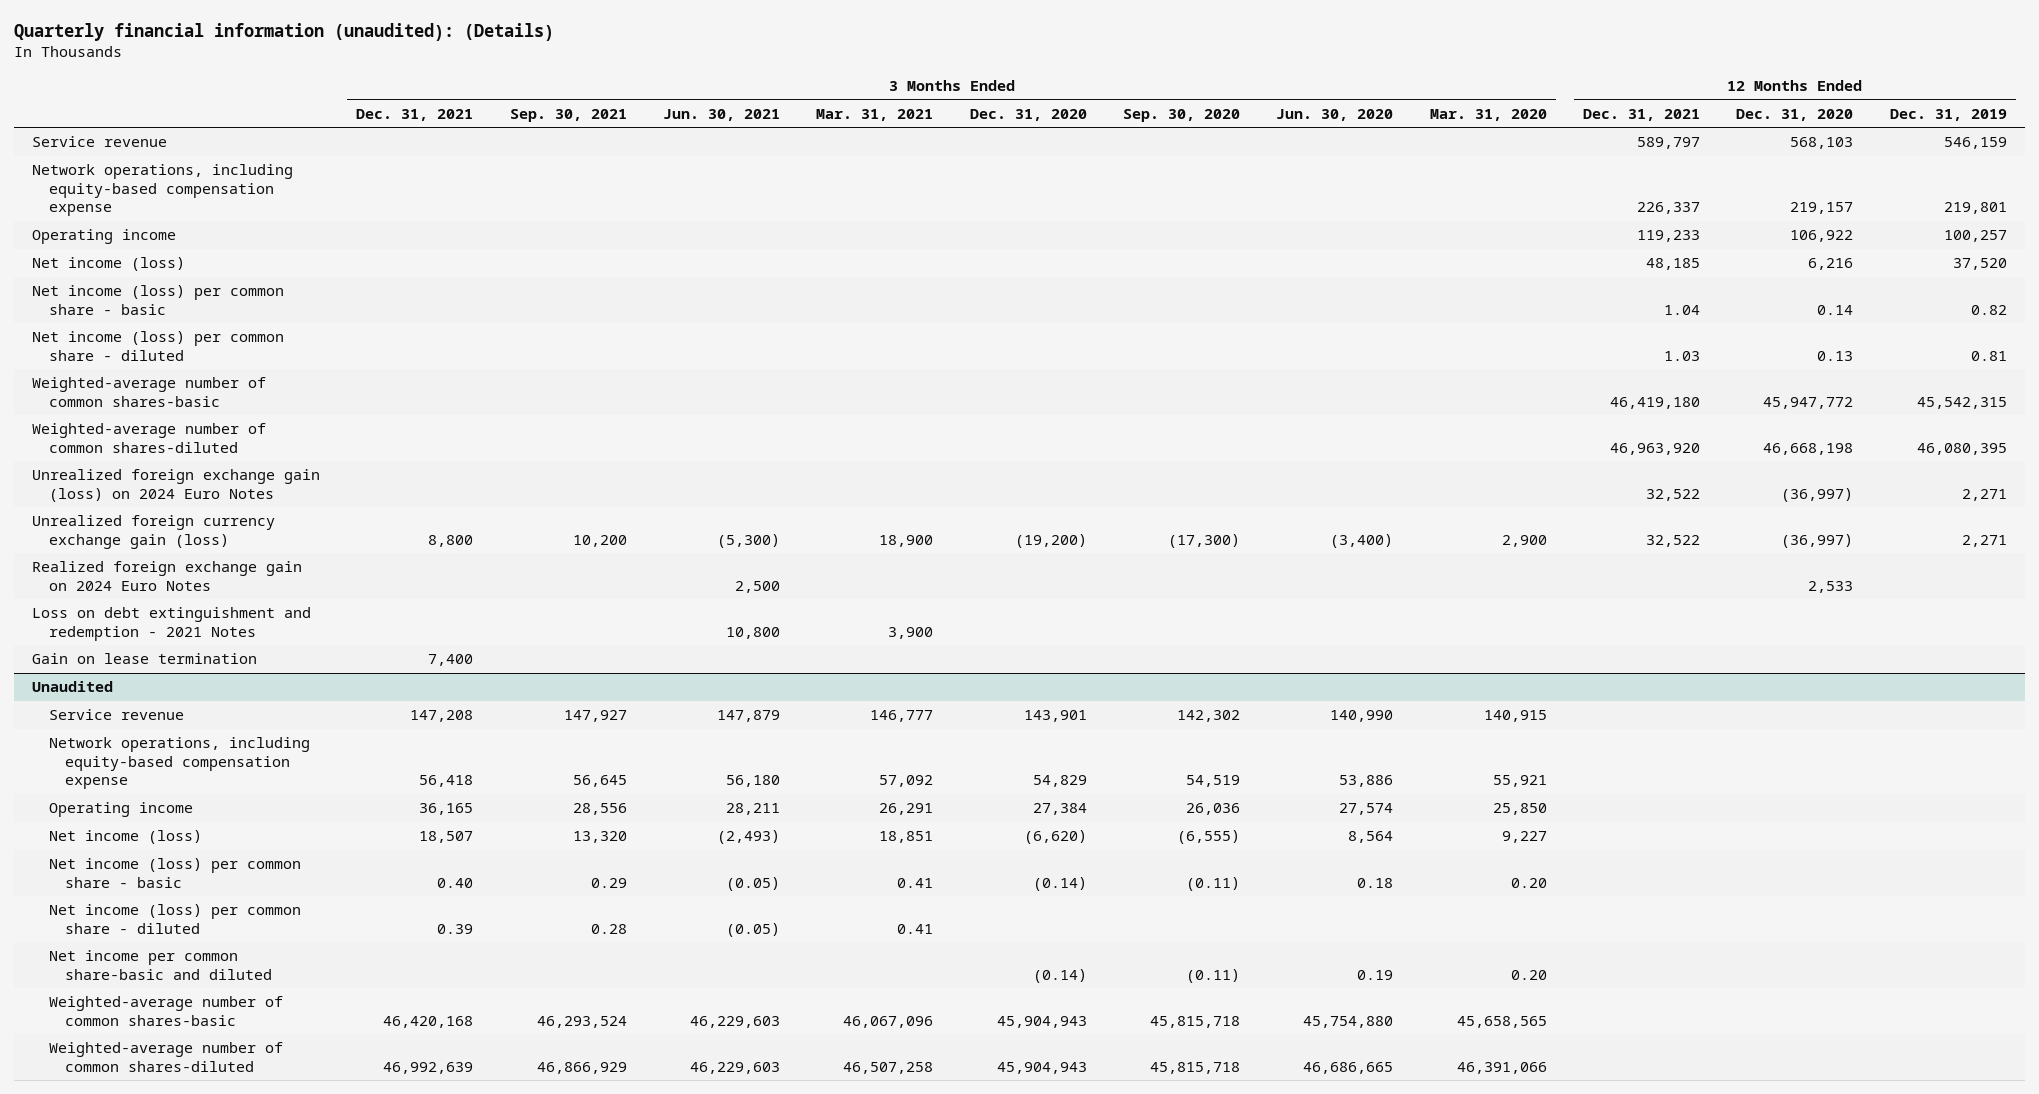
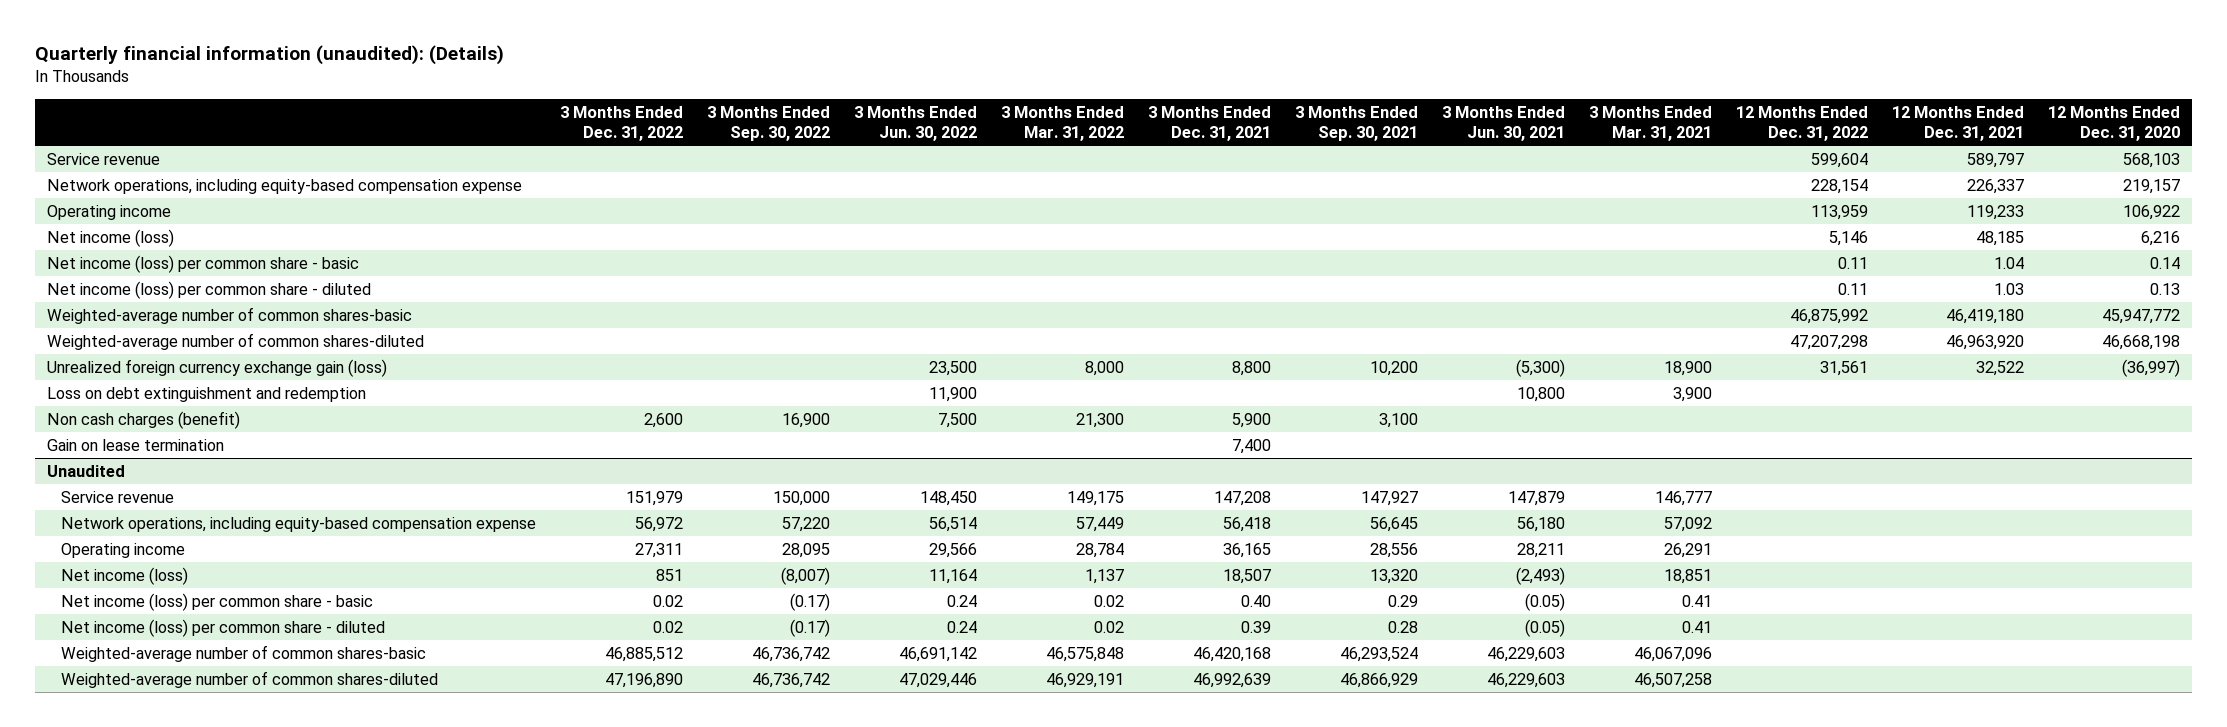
[969,108,1087,121] Dec. 31, 2020 -> none
[1123,108,1241,122] Sep. 30, 2020 -> none
[1276,108,1394,121] Jun. 30, 2020 -> none
[1429,108,1547,121] Mar. 31, 2020 -> none
[1889,108,2007,121] Dec. 31, 2019 -> none
none -> [560,105,684,142] 3 Months Ended Dec. 31, 2022
none -> [707,105,831,142] 3 Months Ended Sep. 30, 2022
none -> [854,105,978,142] 3 Months Ended Jun. 30, 2022
none -> [1001,105,1125,142] 3 Months Ended Mar. 31, 2022
none -> [1736,105,1869,142] 12 Months Ended Dec. 31, 2022
[32,469,321,502] Unrealized foreign exchange gain (loss) on 2024 Euro Notes -> none
[32,561,303,591] Realized foreign exchange gain on 2024 Euro Notes -> none
[32,607,312,641] Loss on debt extinguishment and redemption - 2021 Notes -> [46,387,366,403] Loss on debt extinguishment and redemption
none -> [46,411,240,430] Non cash charges (benefit)
[48,950,273,980] Net income per common share-basic and diluted -> none

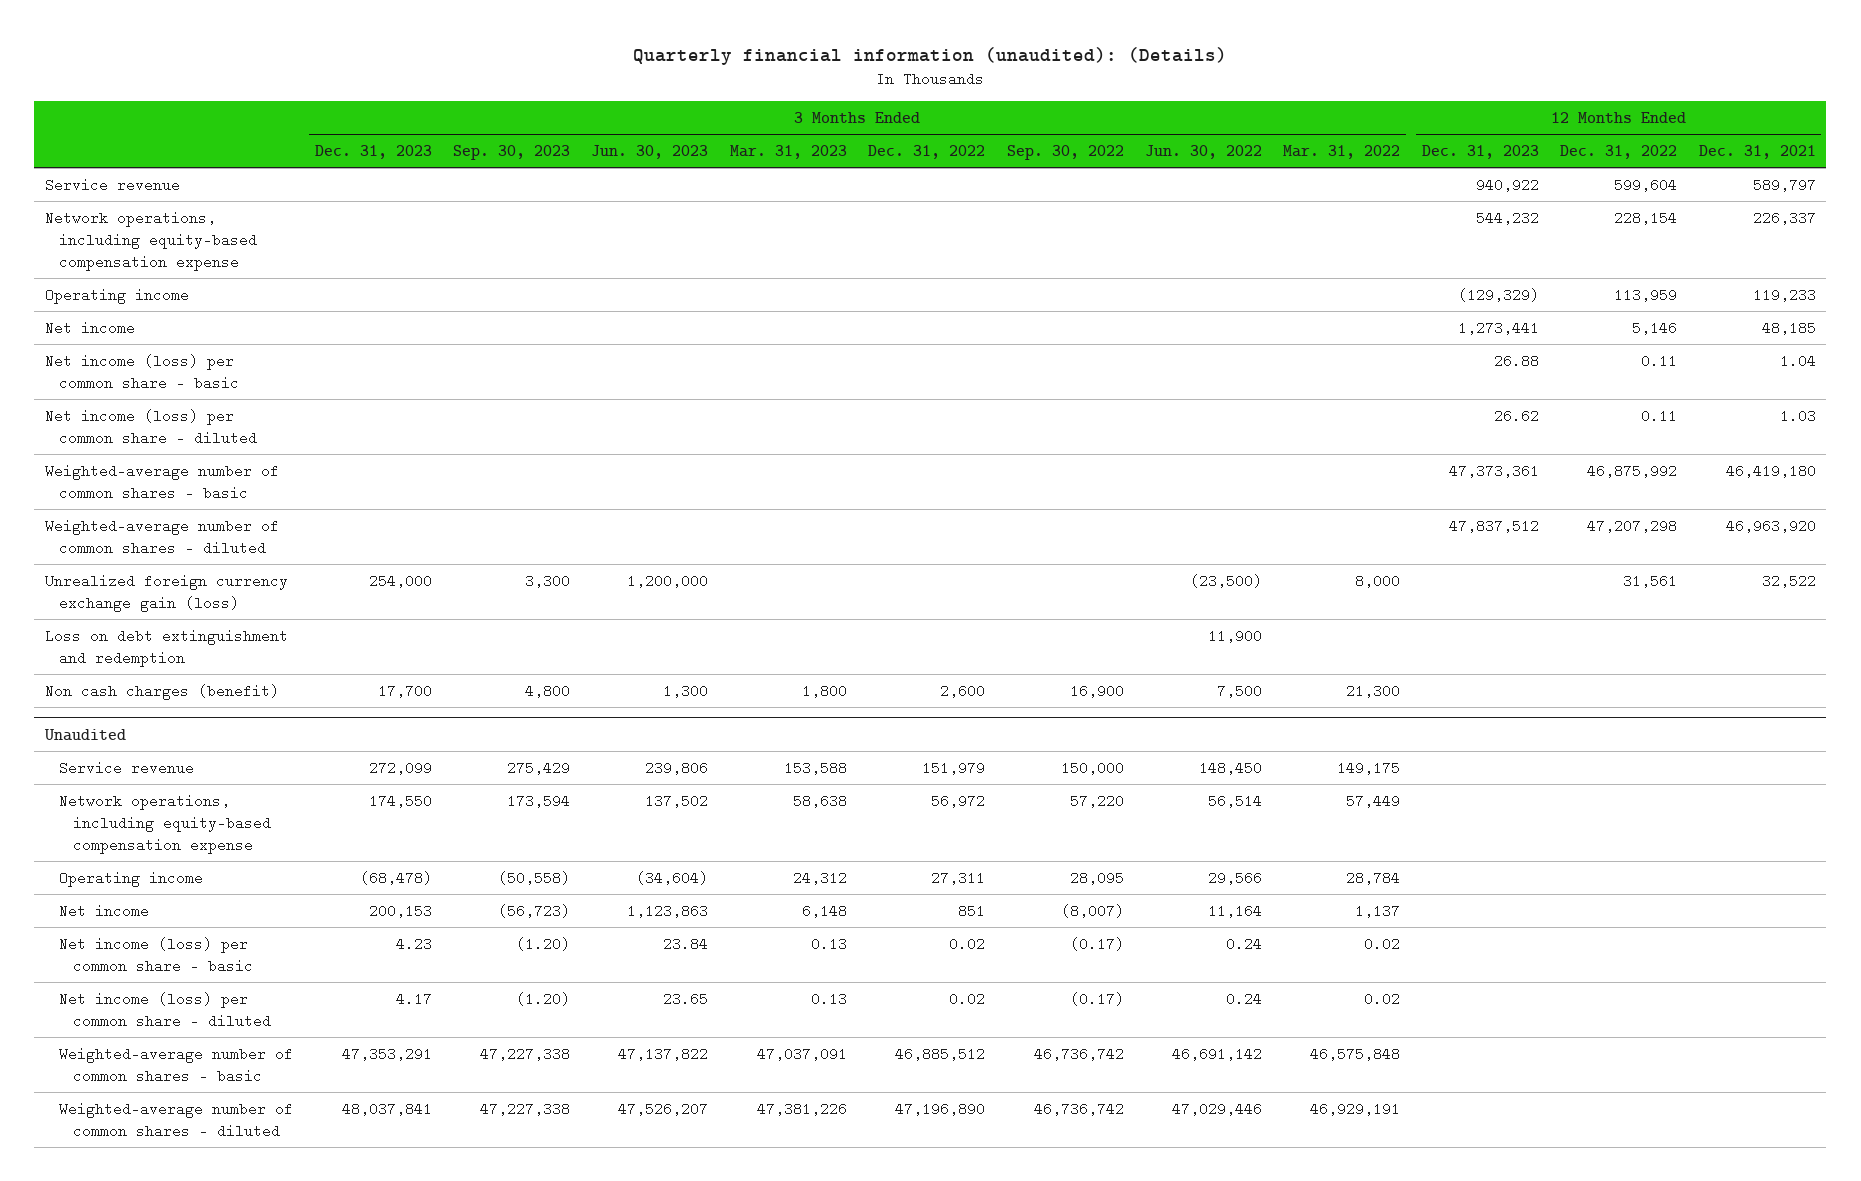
[1148,105,1272,142] 3 Months Ended Dec. 31, 2021 -> none
[1295,105,1419,142] 3 Months Ended Sep. 30, 2021 -> none
[1442,105,1566,142] 3 Months Ended Jun. 30, 2021 -> none
[1589,105,1713,142] 3 Months Ended Mar. 31, 2021 -> none
[2048,105,2181,142] 12 Months Ended Dec. 31, 2020 -> none
none -> [314,144,432,159] Dec. 31, 2023
none -> [452,144,570,160] Sep. 30, 2023
none -> [591,144,709,159] Jun. 30, 2023
none -> [729,144,847,159] Mar. 31, 2023
none -> [1421,144,1539,159] Dec. 31, 2023
[46,229,174,248] Net income (loss) -> [45,320,136,335] Net income
[46,307,412,325] Weighted-average number of common shares-basic -> [45,463,280,500] Weighted-average number of common shares - basic
[46,333,424,351] Weighted-average number of common shares-diluted -> [45,518,280,555] Weighted-average number of common shares - diluted
[929,361,978,377] 23,500 -> [1190,573,1263,588] (23,500)
[46,439,224,452] Gain on lease termination -> none
[61,567,189,586] Net income (loss) -> [59,903,150,918] Net income
[61,645,427,663] Weighted-average number of common shares-basic -> [59,1046,294,1083] Weighted-average number of common shares - basic
[61,671,439,689] Weighted-average number of common shares-diluted -> [59,1101,294,1138] Weighted-average number of common shares - diluted

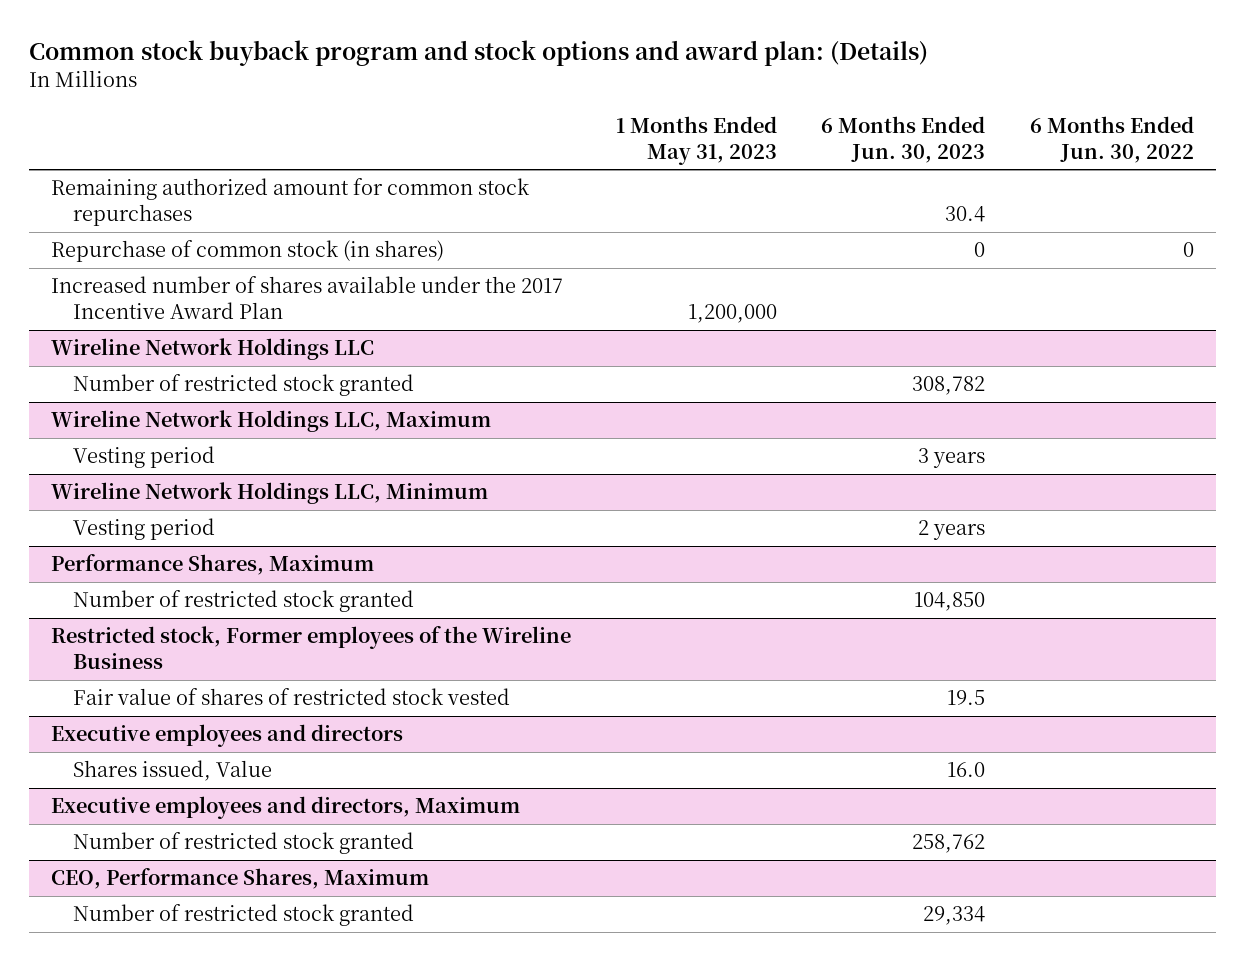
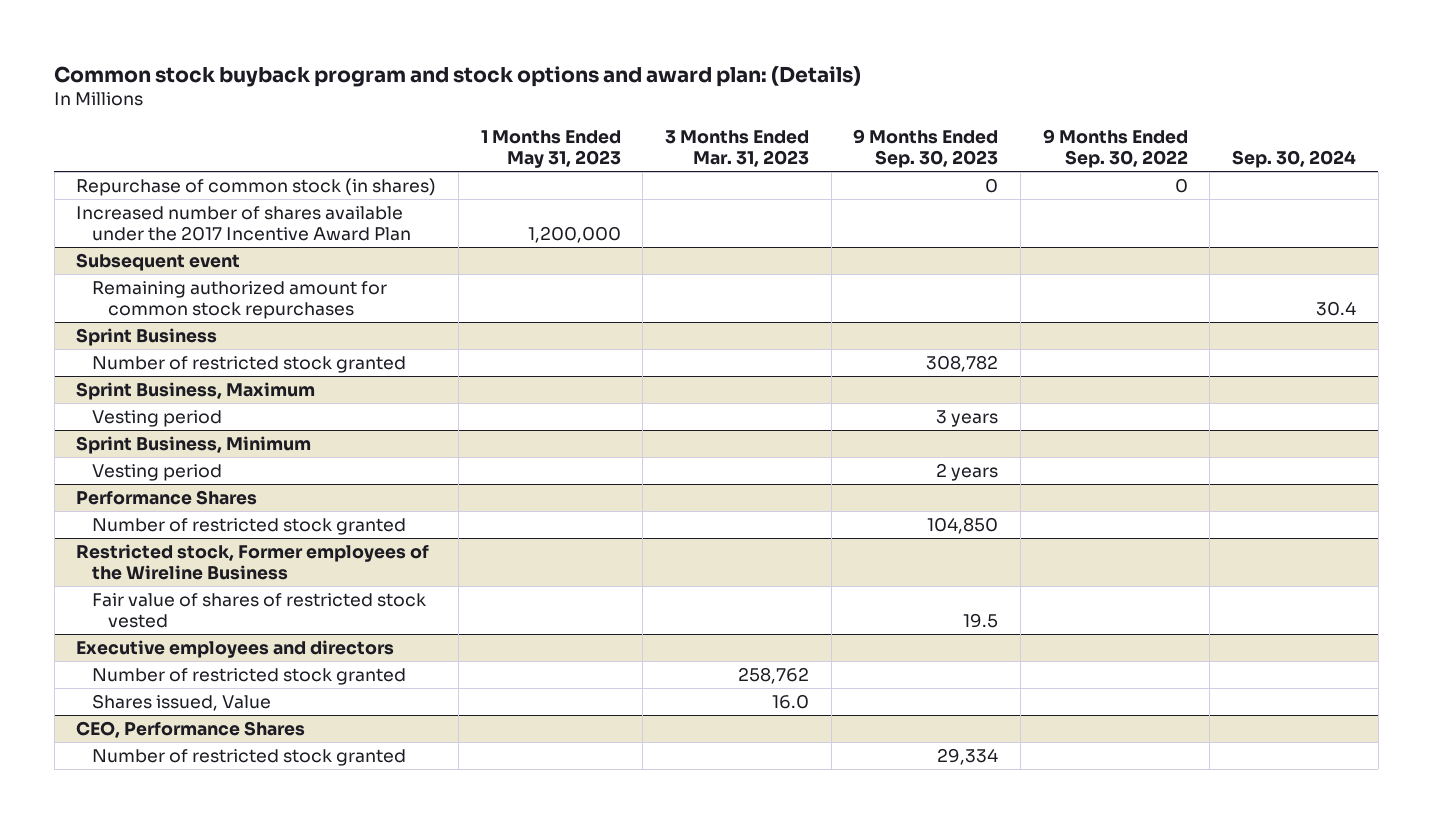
[821,115,986,163] 6 Months Ended Jun. 30, 2023 -> none
[1029,115,1194,163] 6 Months Ended Jun. 30, 2022 -> none
none -> [665,129,810,168] 3 Months Ended Mar. 31, 2023
none -> [853,128,999,169] 9 Months Ended Sep. 30, 2023
none -> [1042,128,1188,169] 9 Months Ended Sep. 30, 2022
none -> [1232,150,1357,169] Sep. 30, 2024
[50,178,530,227] Remaining authorized amount for common stock repurchases -> none
[50,338,374,361] Wireline Network Holdings LLC -> none
[73,374,415,397] Number of restricted stock granted -> none
[50,410,491,433] Wireline Network Holdings LLC, Maximum -> none
[73,446,216,469] Vesting period -> none
[50,482,488,505] Wireline Network Holdings LLC, Minimum -> none
[73,518,216,541] Vesting period -> none
none -> [76,252,241,271] Subsequent event
none -> [92,280,388,320] Remaining authorized amount for common stock repurchases
none -> [76,327,218,346] Sprint Business
none -> [92,355,407,373] Number of restricted stock granted
none -> [76,381,316,400] Sprint Business, Maximum
none -> [92,409,223,427] Vesting period
none -> [76,435,312,454] Sprint Business, Minimum
none -> [92,463,223,481] Vesting period
[50,554,374,576] Performance Shares, Maximum -> [76,489,258,505] Performance Shares
none -> [92,667,407,685] Number of restricted stock granted
[50,796,520,820] Executive employees and directors, Maximum -> none
[73,832,415,855] Number of restricted stock granted -> none
[50,868,429,890] CEO, Performance Shares, Maximum -> [76,720,306,738] CEO, Performance Shares

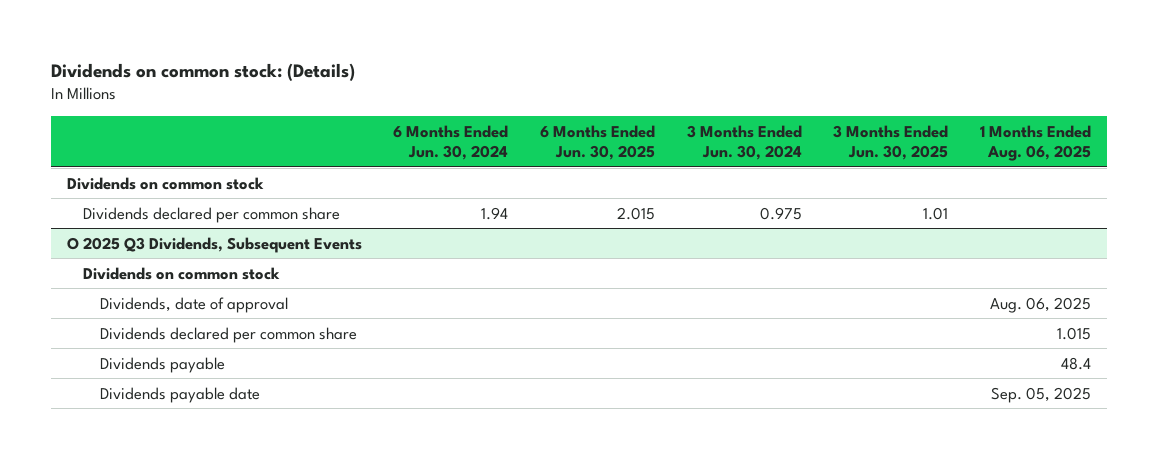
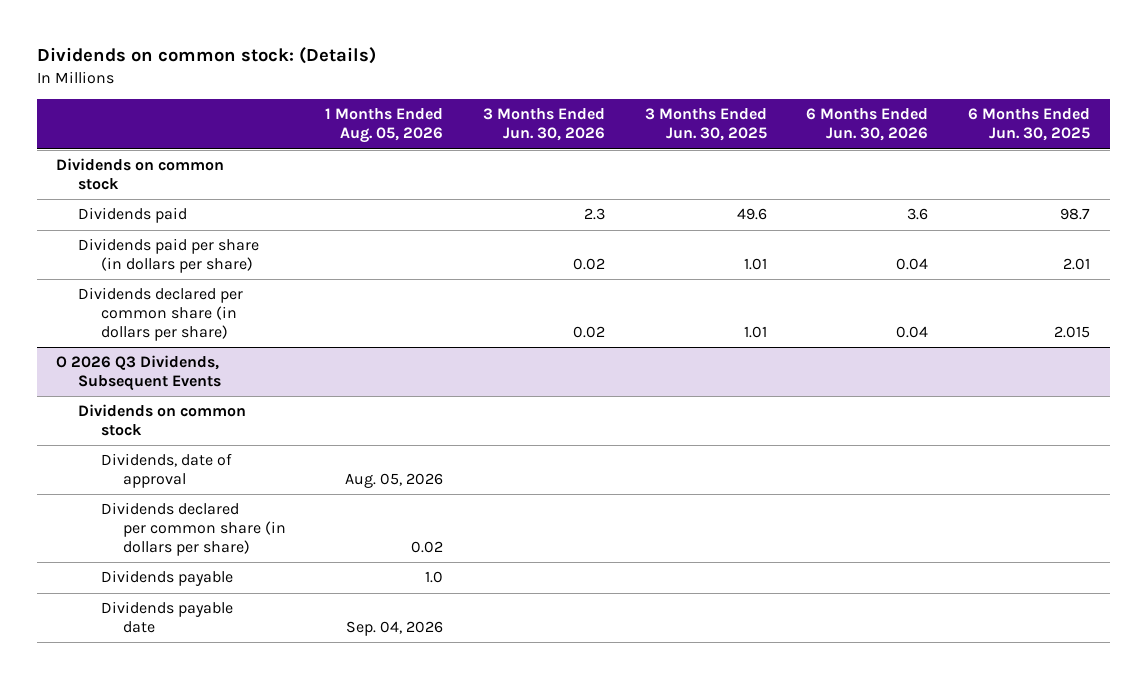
[393,124,509,161] 6 Months Ended Jun. 30, 2024 -> none
[686,124,802,161] 3 Months Ended Jun. 30, 2024 -> none
[980,124,1092,162] 1 Months Ended Aug. 06, 2025 -> none
none -> [325,108,444,144] 1 Months Ended Aug. 05, 2026
none -> [483,108,606,142] 3 Months Ended Jun. 30, 2026
none -> [806,108,929,142] 6 Months Ended Jun. 30, 2026
none -> [78,207,188,224] Dividends paid
none -> [78,238,260,274] Dividends paid per share (in dollars per share)
[83,206,341,223] Dividends declared per common share -> [78,287,244,341] Dividends declared per common share (in dollars per share)
[66,236,362,253] O 2025 Q3 Dividends, Subsequent Events -> [56,355,222,392] O 2026 Q3 Dividends, Subsequent Events
[99,326,357,343] Dividends declared per common share -> [100,502,286,556] Dividends declared per common share (in dollars per share)

